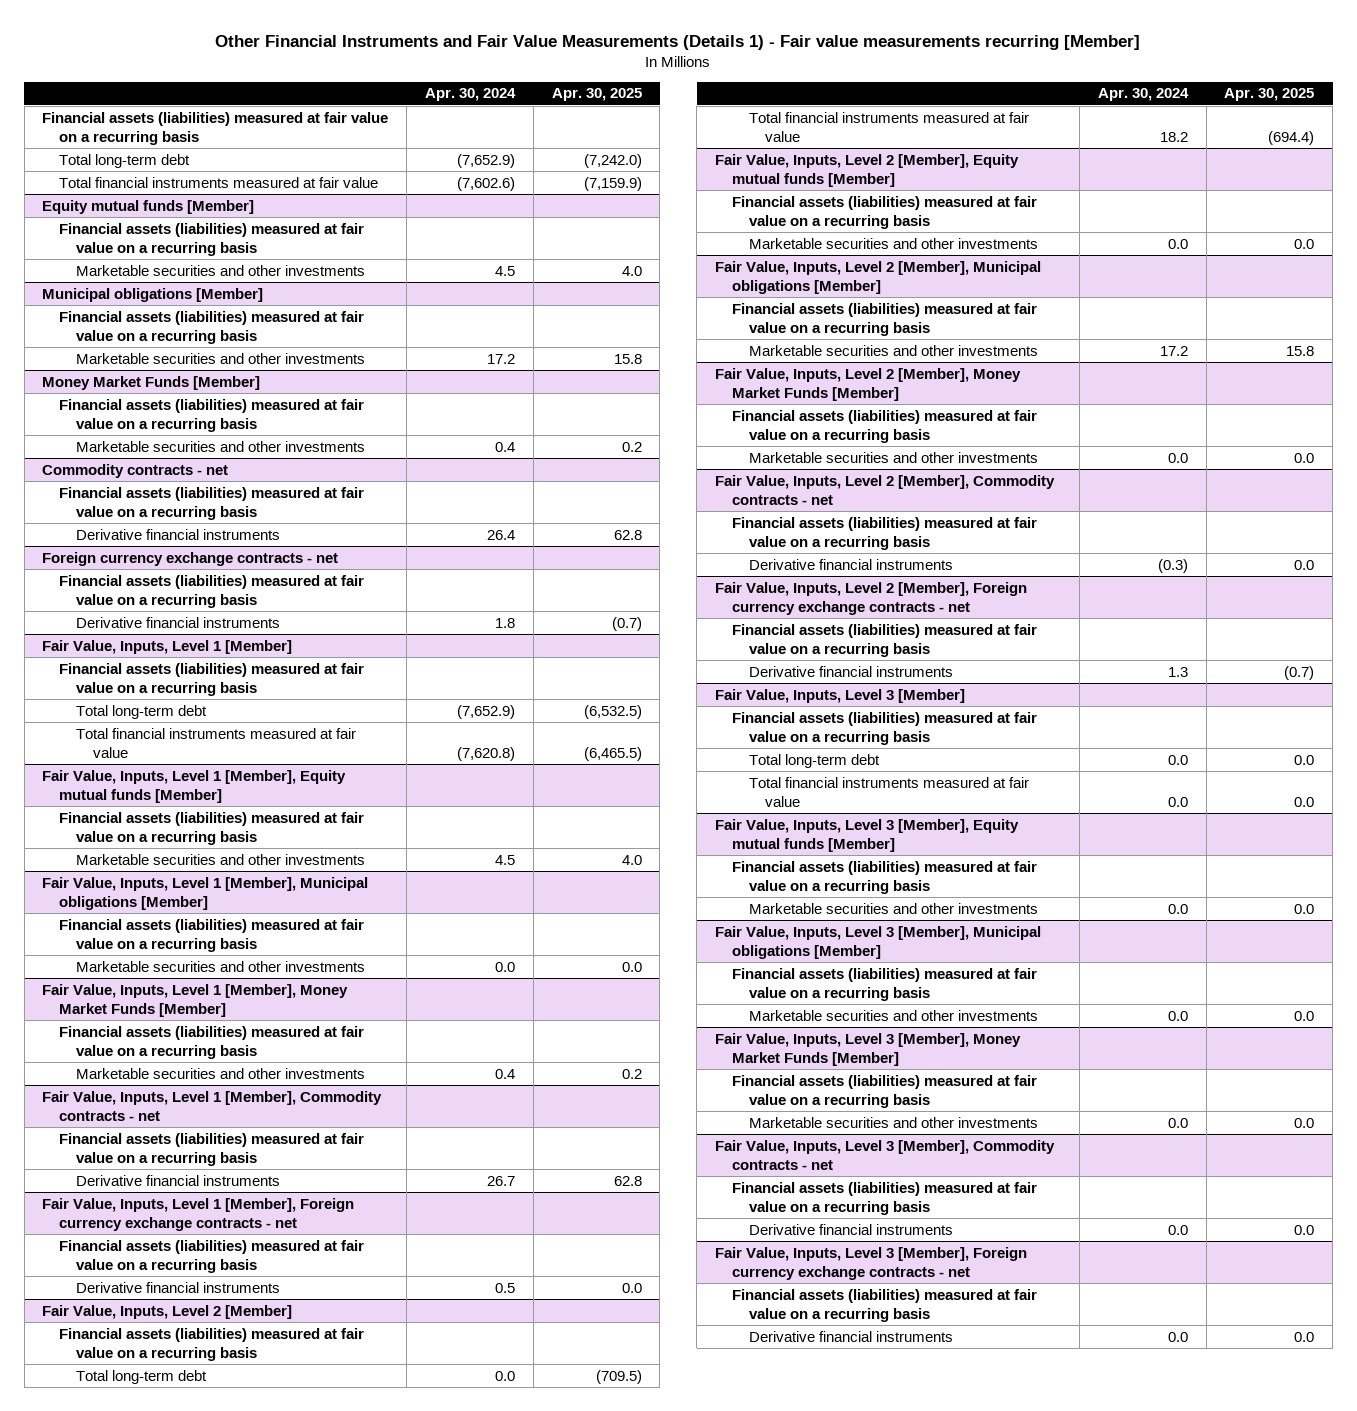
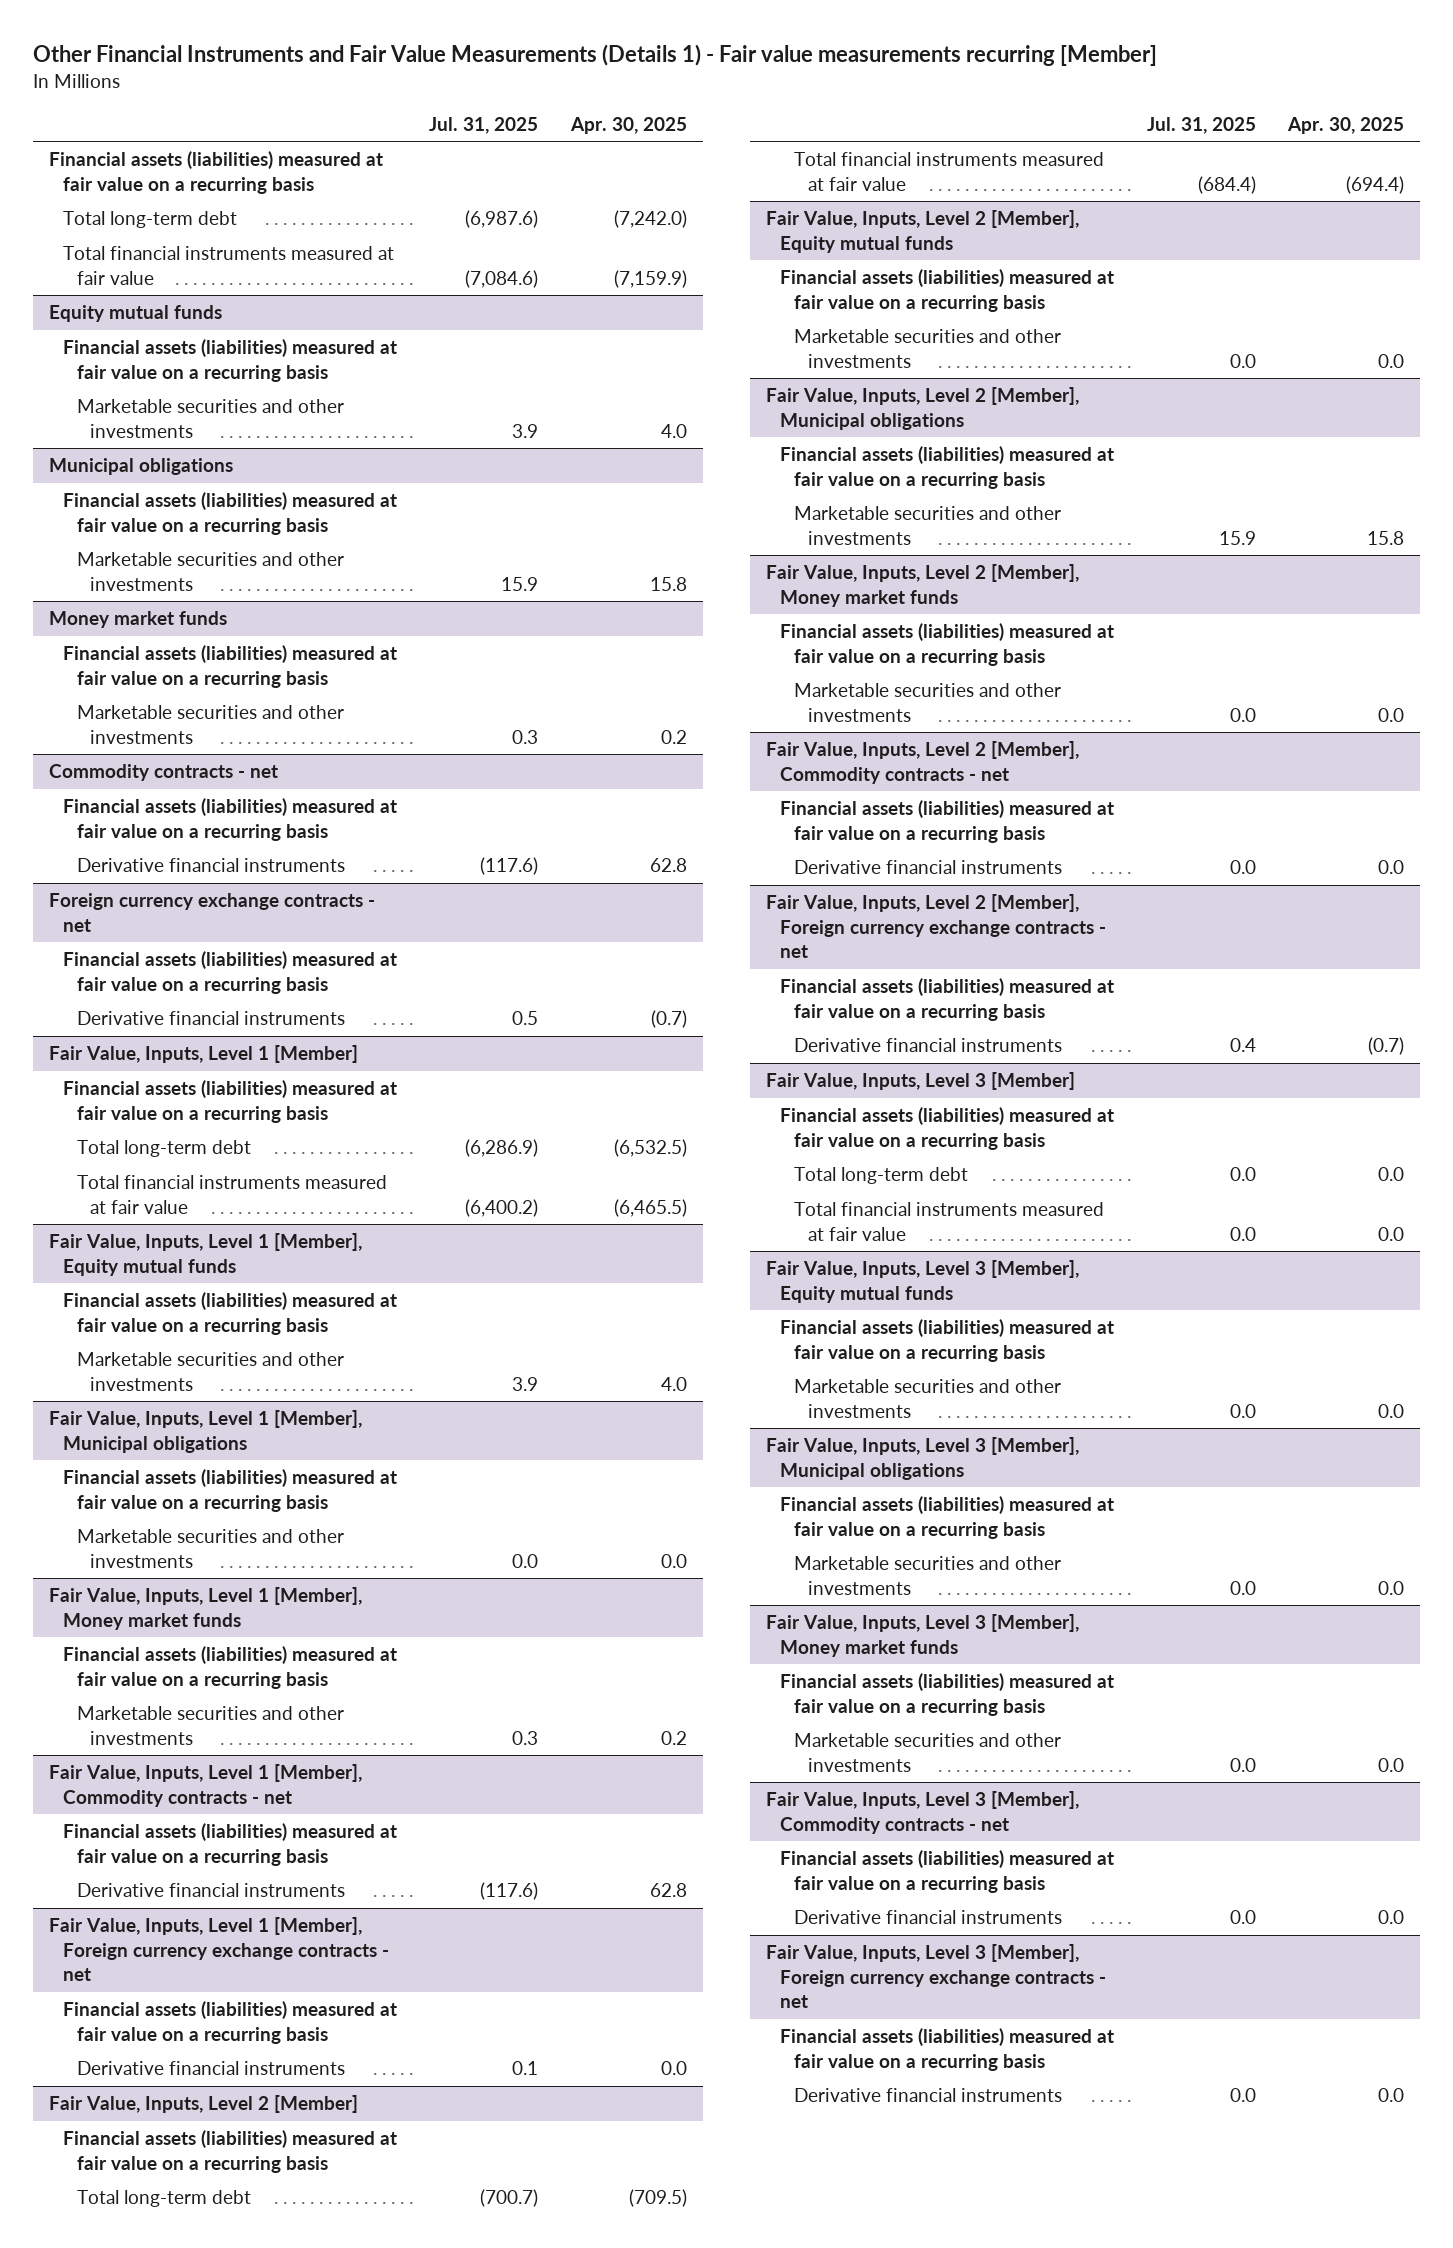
[424,88,516,102] Apr. 30, 2024 -> none
none -> [429,116,539,134] Jul. 31, 2025
[42,199,255,214] Equity mutual funds [Member] -> [48,305,222,323] Equity mutual funds
[42,287,264,302] Municipal obligations [Member] -> [48,458,233,476] Municipal obligations
[42,375,261,390] Money Market Funds [Member] -> [48,611,227,629] Money market funds
[42,769,347,803] Fair Value, Inputs, Level 1 [Member], Equity mutual funds [Member] -> [48,1233,362,1276] Fair Value, Inputs, Level 1 [Member], Equity mutual funds
[42,876,369,910] Fair Value, Inputs, Level 1 [Member], Municipal obligations [Member] -> [48,1410,362,1453] Fair Value, Inputs, Level 1 [Member], Municipal obligations
[42,983,349,1017] Fair Value, Inputs, Level 1 [Member], Money Market Funds [Member] -> [48,1587,362,1630] Fair Value, Inputs, Level 1 [Member], Money market funds
[715,153,1020,187] Fair Value, Inputs, Level 2 [Member], Equity mutual funds [Member] -> [766,210,1080,253] Fair Value, Inputs, Level 2 [Member], Equity mutual funds
[715,260,1042,294] Fair Value, Inputs, Level 2 [Member], Municipal obligations [Member] -> [766,387,1080,430] Fair Value, Inputs, Level 2 [Member], Municipal obligations
[715,367,1022,401] Fair Value, Inputs, Level 2 [Member], Money Market Funds [Member] -> [766,564,1080,607] Fair Value, Inputs, Level 2 [Member], Money market funds
[715,818,1020,852] Fair Value, Inputs, Level 3 [Member], Equity mutual funds [Member] -> [766,1260,1080,1303] Fair Value, Inputs, Level 3 [Member], Equity mutual funds
[715,925,1042,959] Fair Value, Inputs, Level 3 [Member], Municipal obligations [Member] -> [766,1437,1080,1480] Fair Value, Inputs, Level 3 [Member], Municipal obligations
[715,1032,1022,1066] Fair Value, Inputs, Level 3 [Member], Money Market Funds [Member] -> [766,1614,1080,1657] Fair Value, Inputs, Level 3 [Member], Money market funds

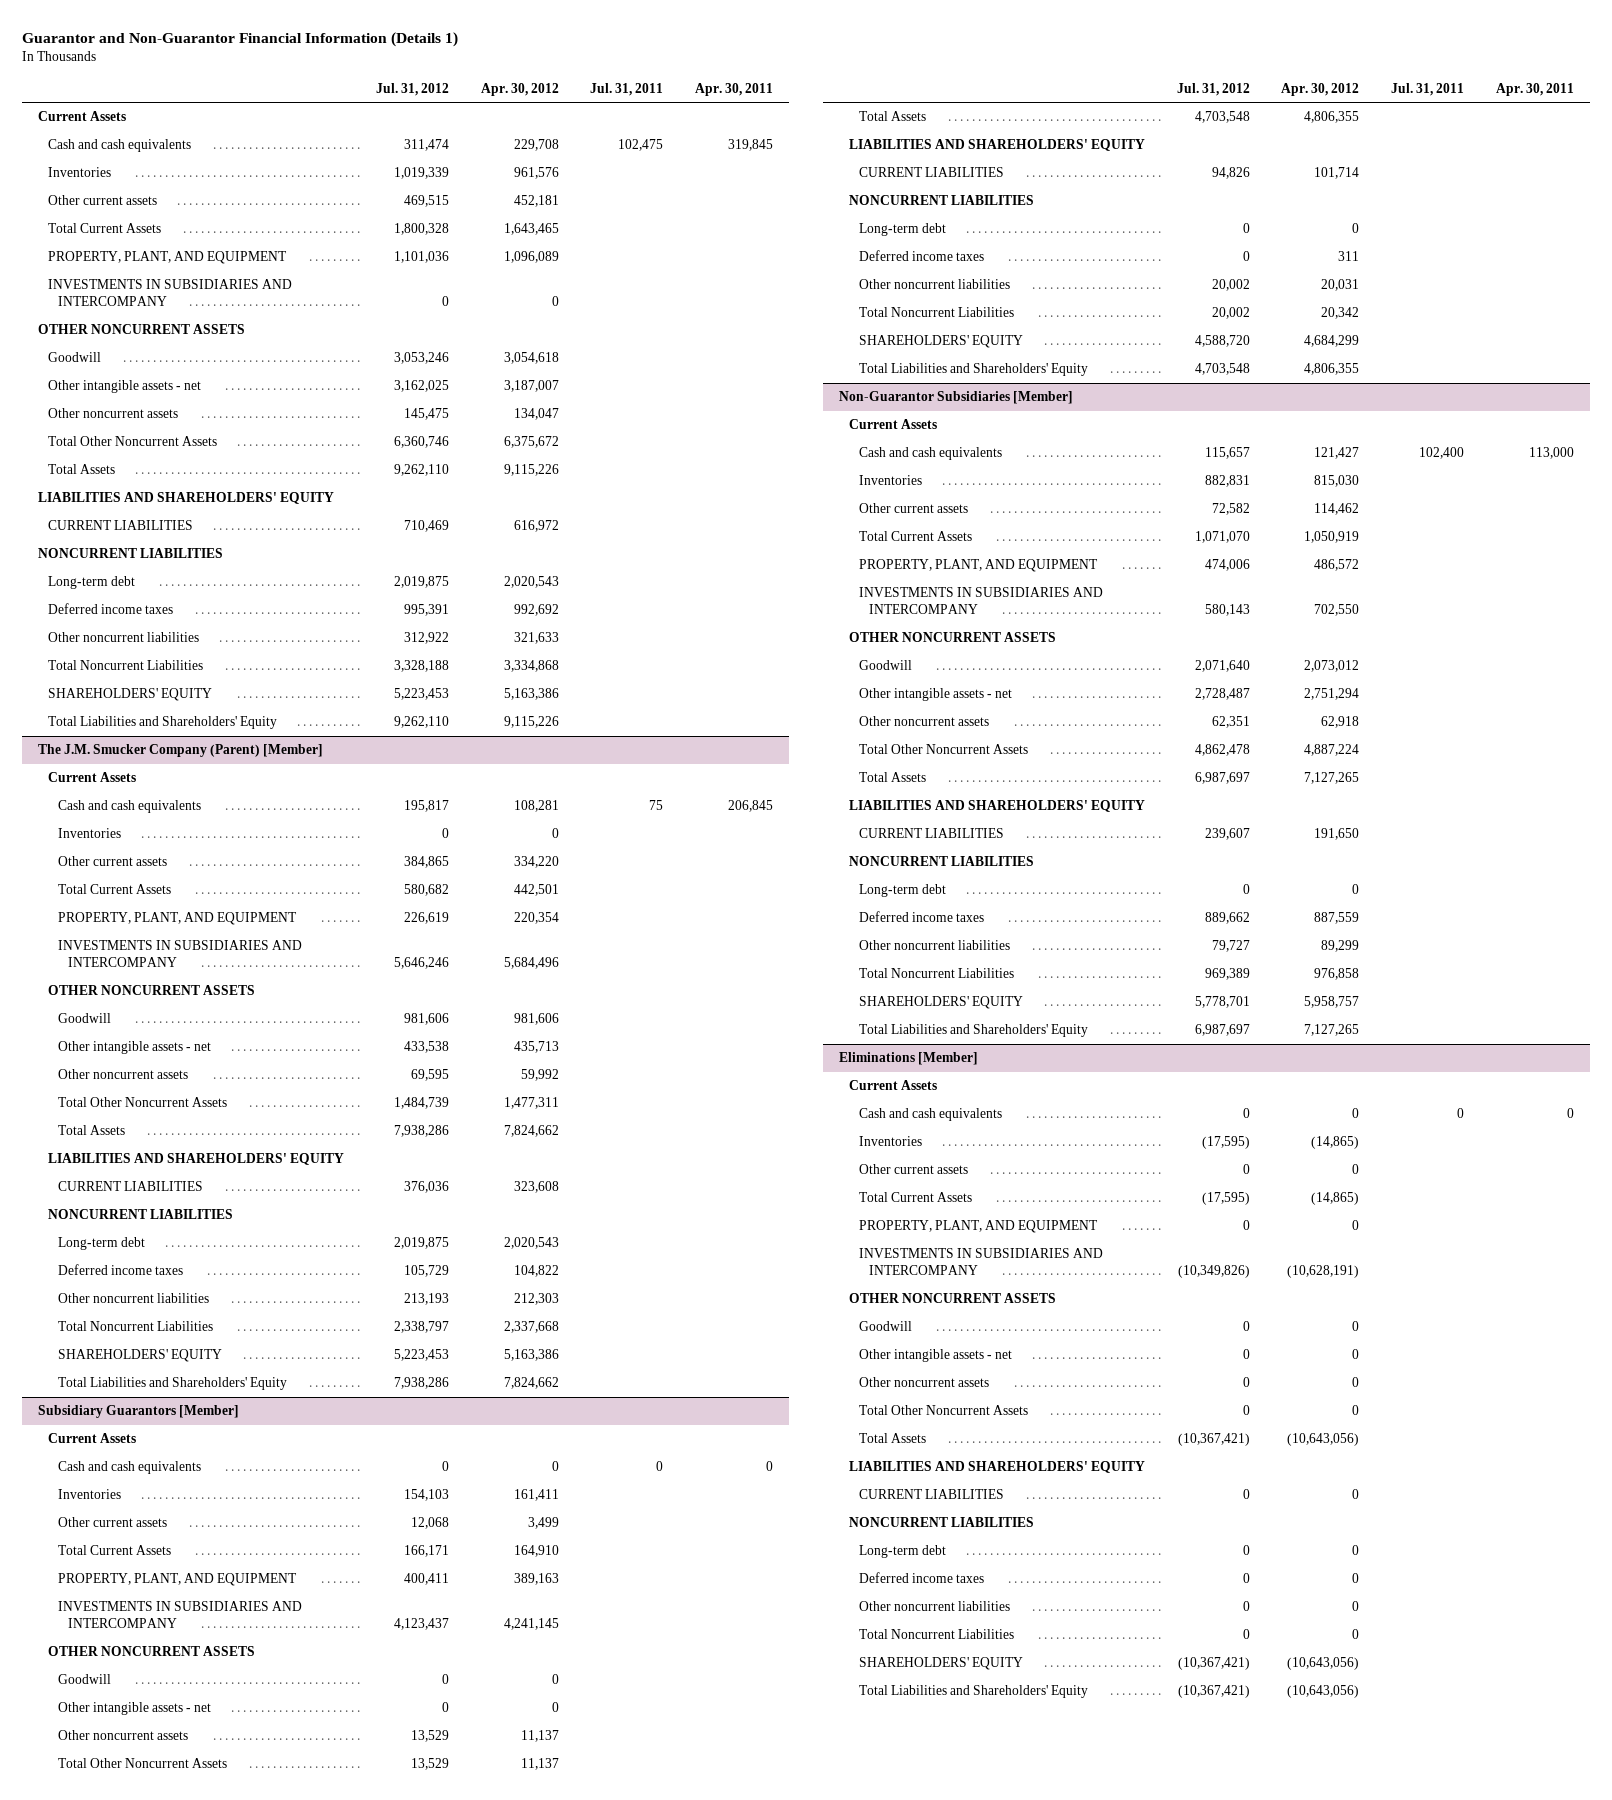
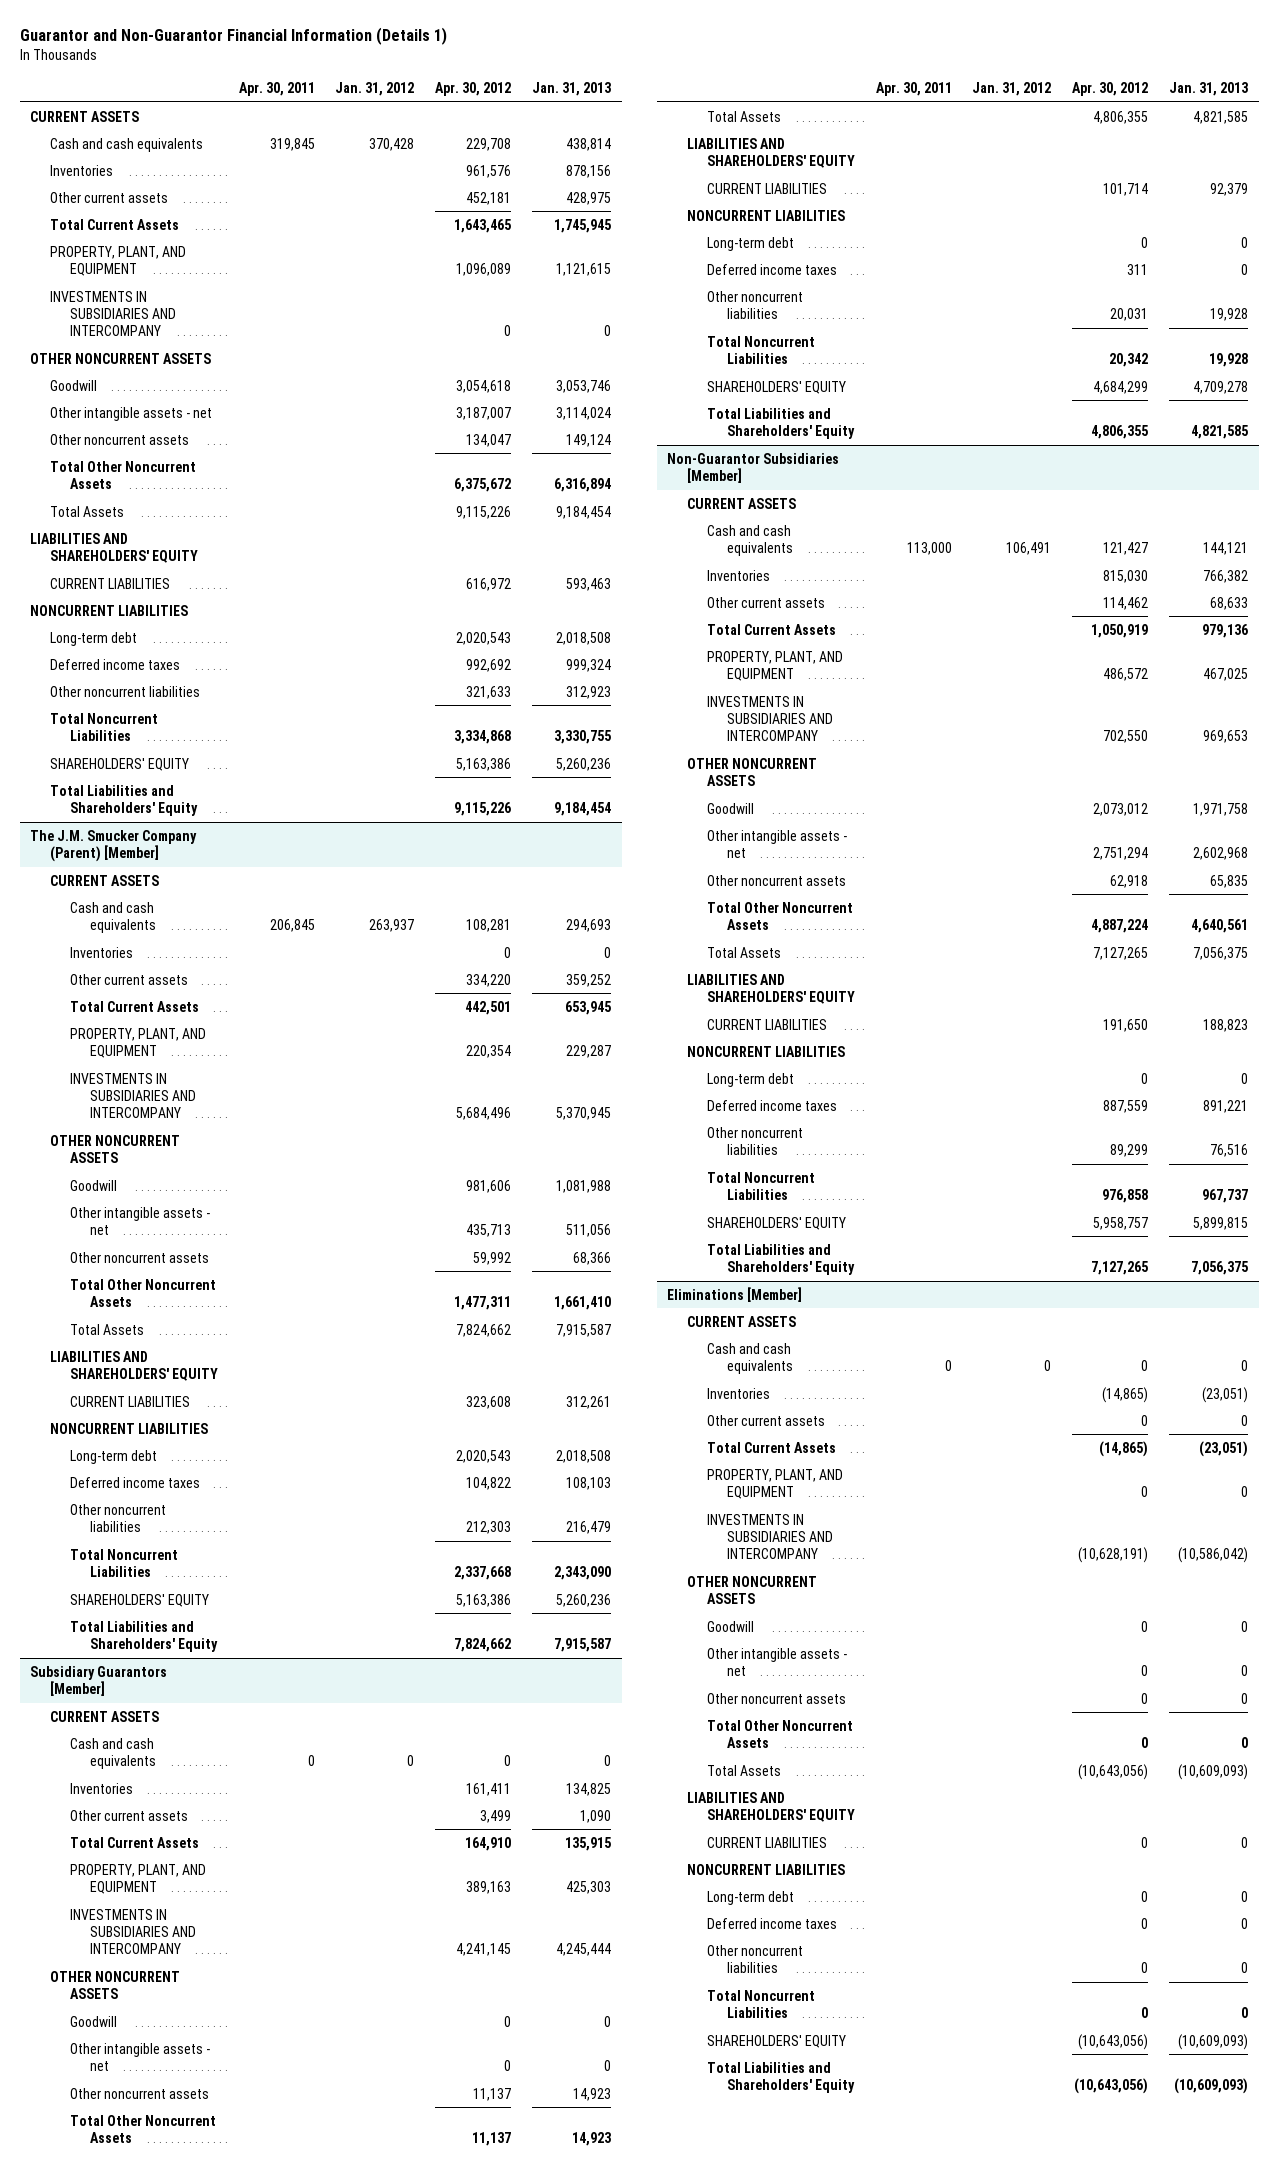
[375,82,449,96] Jul. 31, 2012 -> none
[590,82,664,96] Jul. 31, 2011 -> none
none -> [335,81,415,96] Jan. 31, 2012
none -> [532,81,612,96] Jan. 31, 2013
[37,111,126,122] Current Assets -> [29,110,139,122] CURRENT ASSETS
[47,772,136,783] Current Assets -> [49,874,159,886] CURRENT ASSETS
[47,1433,136,1444] Current Assets -> [49,1710,159,1722] CURRENT ASSETS
[848,419,937,430] Current Assets -> [686,497,796,509] CURRENT ASSETS
[848,1080,937,1091] Current Assets -> [686,1315,796,1327] CURRENT ASSETS

